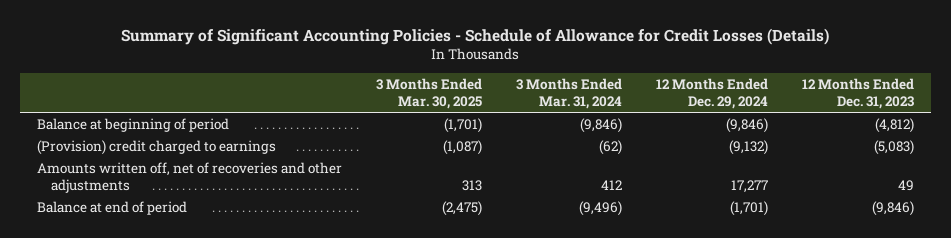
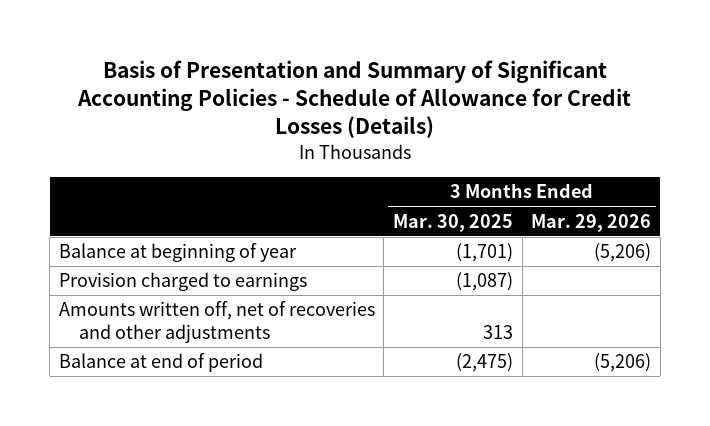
[121,27,830,45] Summary of Significant Accounting Policies - Schedule of Allowance for Credit Losses (Details) -> [76,59,631,139] Basis of Presentation and Summary of Significant Accounting Policies - Schedule of Allowance for Credit Losses (Details)
[515,77,622,110] 3 Months Ended Mar. 31, 2024 -> none
[655,77,768,110] 12 Months Ended Dec. 29, 2024 -> none
[802,77,915,110] 12 Months Ended Dec. 31, 2023 -> none
none -> [531,213,652,232] Mar. 29, 2026
[36,117,229,132] Balance at beginning of period -> [58,243,297,263] Balance at beginning of year
[36,139,276,155] (Provision) credit charged to earnings -> [58,272,307,292] Provision charged to earnings

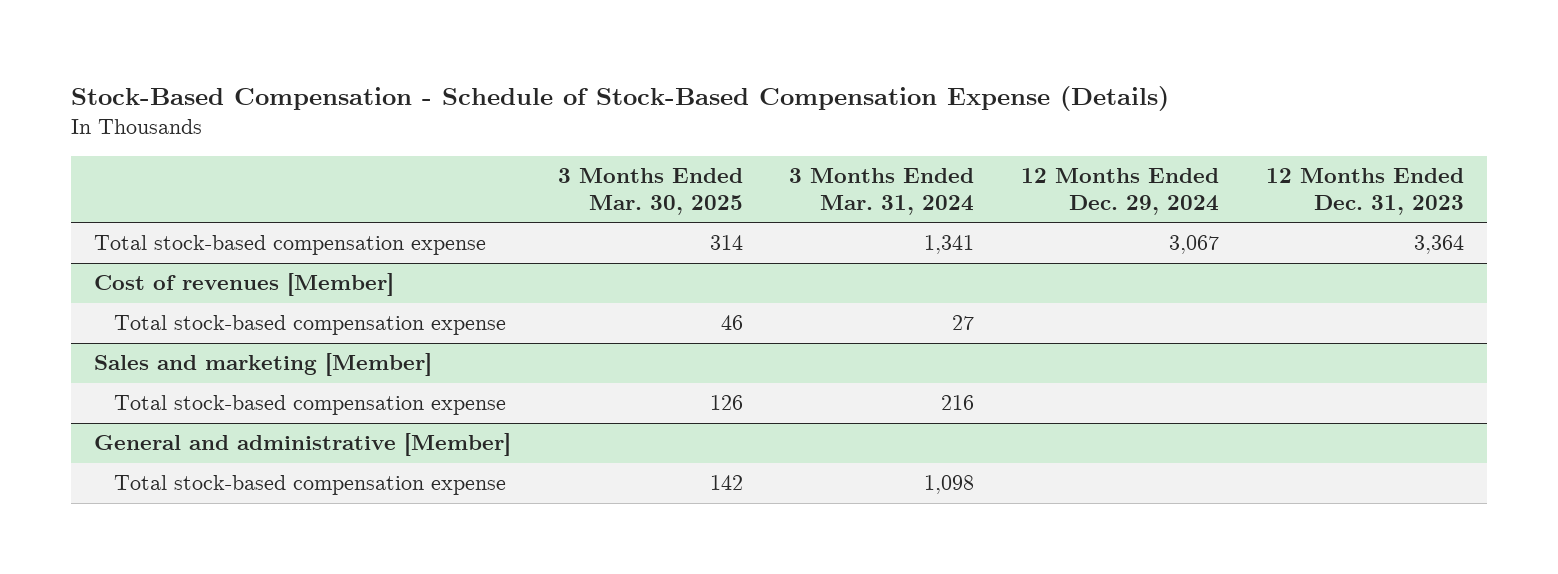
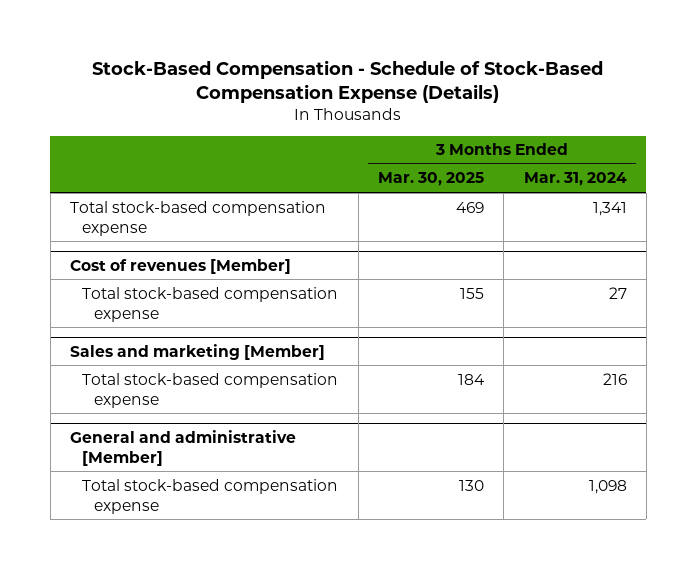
[1020,167,1219,215] 12 Months Ended Dec. 29, 2024 -> none
[1265,167,1464,215] 12 Months Ended Dec. 31, 2023 -> none
[709,235,743,251] 314 -> [455,201,484,213] 469
[720,315,743,331] 46 -> [459,287,484,299] 155
[709,395,743,411] 126 -> [457,373,485,385] 184
[709,475,743,491] 142 -> [458,479,484,491] 130

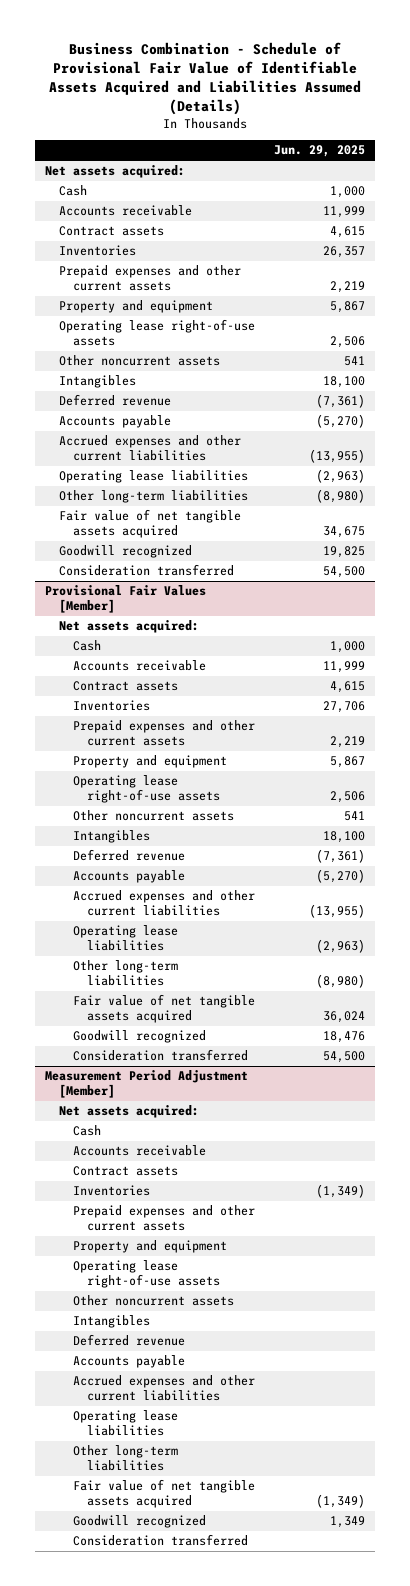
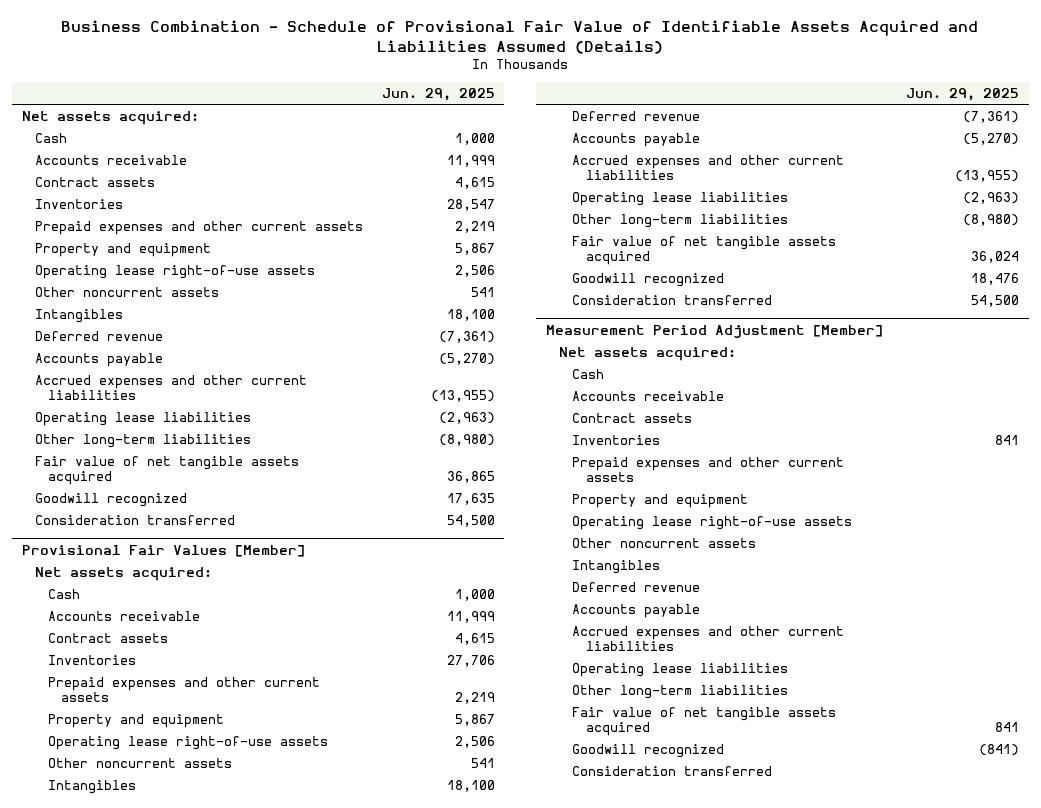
[323,246,366,259] 26,357 -> [446,199,495,212] 28,547
[323,526,366,539] 34,675 -> [446,470,495,483] 36,865
[323,546,366,559] 19,825 -> [446,493,495,506] 17,635
[316,1184,366,1199] (1,349) -> [995,435,1020,446] 841
[316,1494,366,1509] (1,349) -> [995,721,1020,732] 841
[330,1516,366,1529] 1,349 -> [979,744,1020,757] (841)

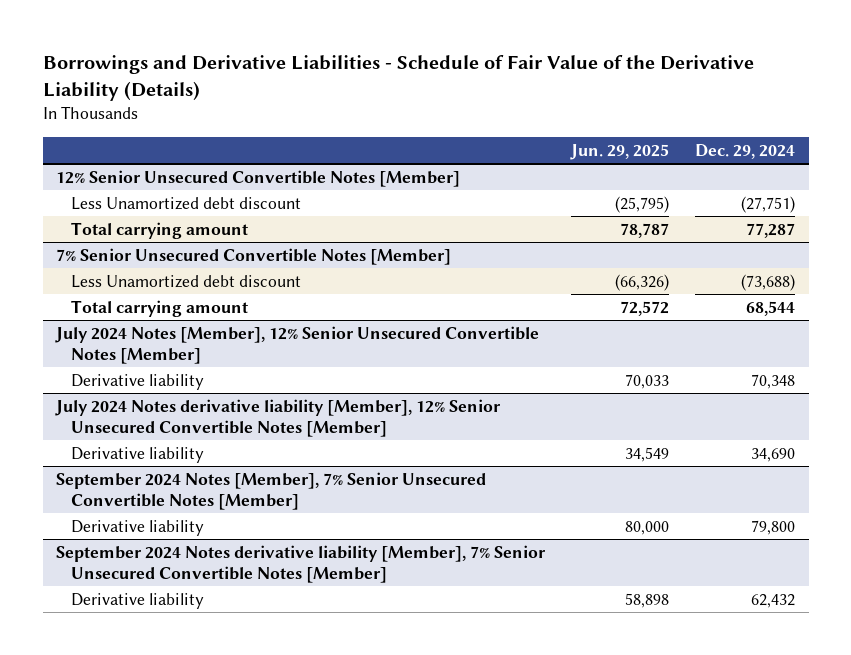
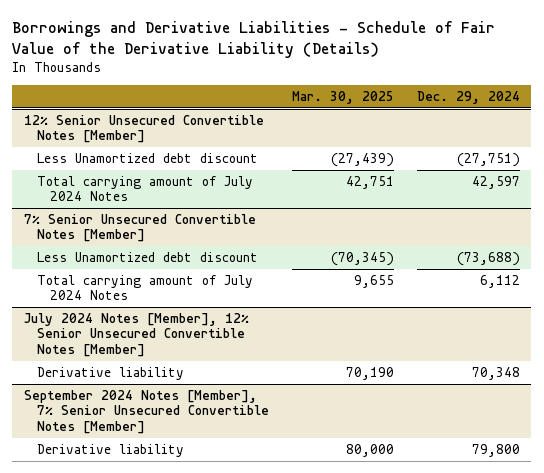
[570,143,670,160] Jun. 29, 2025 -> none
none -> [291,90,394,104] Mar. 30, 2025
[71,221,249,239] Total carrying amount -> [36,176,253,202] Total carrying amount of July 2024 Notes
[746,222,796,238] 77,287 -> [471,176,520,190] 42,597
[71,299,249,317] Total carrying amount -> [36,275,253,301] Total carrying amount of July 2024 Notes
[746,300,796,316] 68,544 -> [479,275,520,289] 6,112
[54,398,501,437] July 2024 Notes derivative liability [Member], 12% Senior Unsecured Convertible Notes [Member] -> none
[71,446,205,463] Derivative liability -> none
[55,544,546,583] September 2024 Notes derivative liability [Member], 7% Senior Unsecured Convertible Notes [Member] -> none
[71,592,205,609] Derivative liability -> none

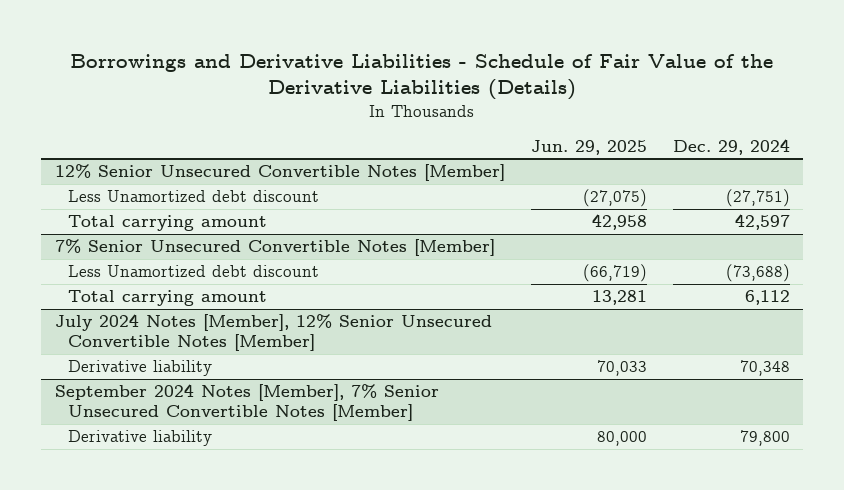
[12,21,496,58] Borrowings and Derivative Liabilities - Schedule of Fair Value of the Derivative Liability (Details) -> [70,53,774,100] Borrowings and Derivative Liabilities - Schedule of Fair Value of the Derivative Liabilities (Details)
[291,90,394,104] Mar. 30, 2025 -> none
none -> [530,139,647,155] Jun. 29, 2025
[36,176,253,202] Total carrying amount of July 2024 Notes -> [68,215,268,232] Total carrying amount
[36,275,253,301] Total carrying amount of July 2024 Notes -> [68,290,268,307] Total carrying amount

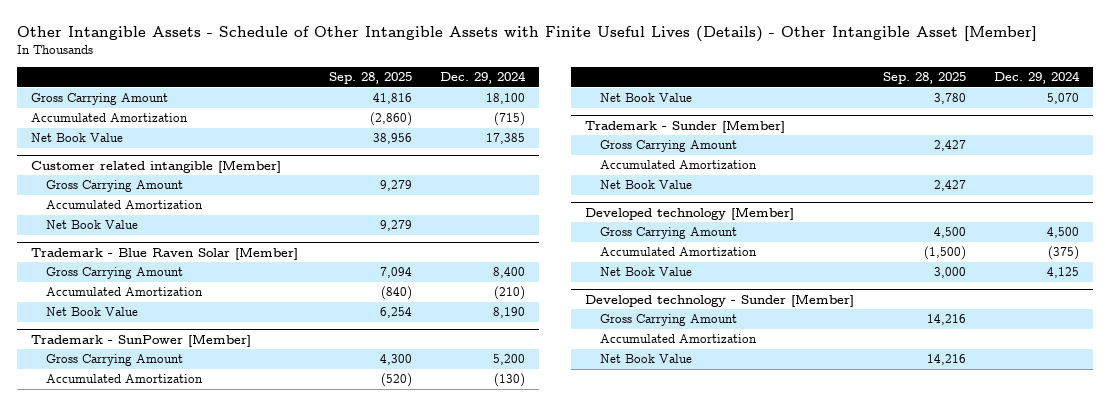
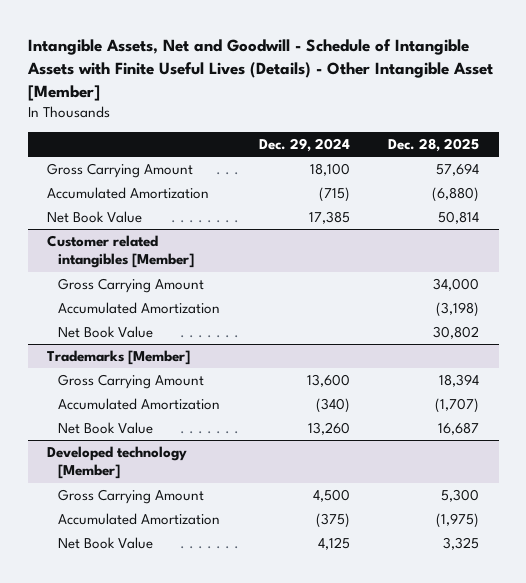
[17,26,1038,43] Other Intangible Assets - Schedule of Other Intangible Assets with Finite Useful Lives (Details) - Other Intangible Asset [Member] -> [26,38,493,101] Intangible Assets, Net and Goodwill - Schedule of Intangible Assets with Finite Useful Lives (Details) - Other Intangible Asset [Member]
[328,72,412,85] Sep. 28, 2025 -> none
none -> [388,138,480,153] Dec. 28, 2025
[46,180,184,193] Gross Carrying Amount -> none
[46,200,204,210] Accumulated Amortization -> none
[46,220,139,230] Net Book Value -> none
[31,247,299,261] Trademark - Blue Raven Solar [Member] -> none
[46,267,184,280] Gross Carrying Amount -> none
[46,287,204,297] Accumulated Amortization -> none
[46,307,139,317] Net Book Value -> none
[31,334,252,348] Trademark - SunPower [Member] -> none
[46,354,184,367] Gross Carrying Amount -> none
[46,374,204,384] Accumulated Amortization -> none
[600,93,693,103] Net Book Value -> none
[585,120,786,134] Trademark - Sunder [Member] -> none
[31,160,282,174] Customer related intangible [Member] -> [46,235,195,269] Customer related intangibles [Member]
none -> [46,350,190,366] Trademarks [Member]
none -> [58,374,205,390] Gross Carrying Amount
none -> [58,398,221,411] Accumulated Amortization
none -> [58,422,154,435] Net Book Value
[585,294,855,308] Developed technology - Sunder [Member] -> none
[600,314,738,327] Gross Carrying Amount -> none
[600,334,758,344] Accumulated Amortization -> none
[600,354,693,364] Net Book Value -> none

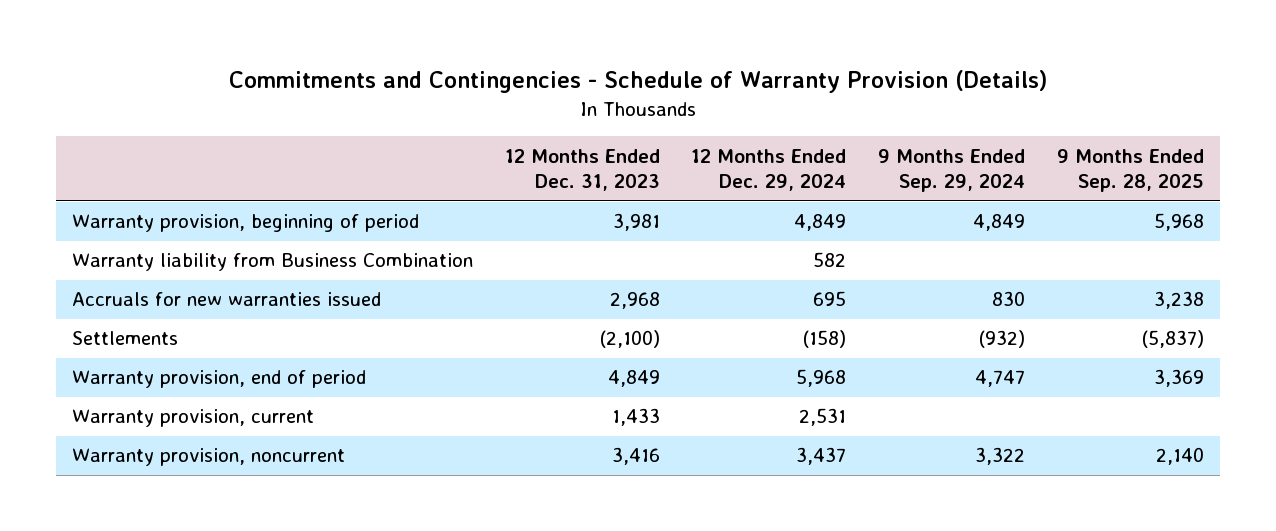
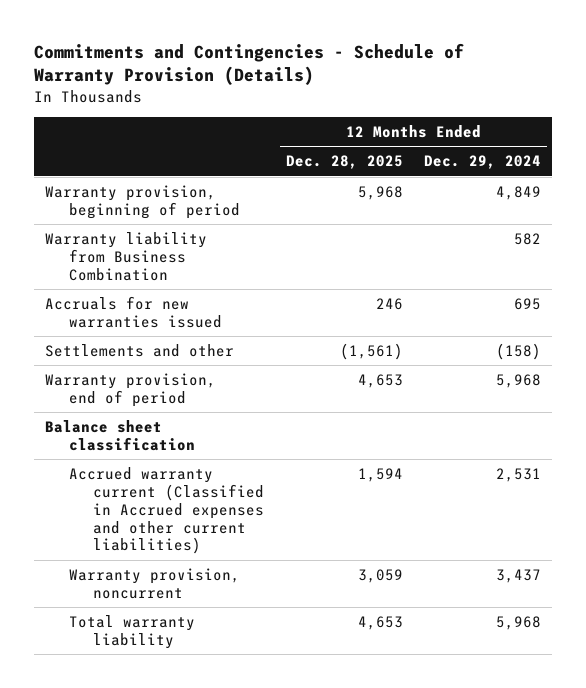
[504,148,660,192] 12 Months Ended Dec. 31, 2023 -> none
[878,148,1026,193] 9 Months Ended Sep. 29, 2024 -> none
[1057,148,1205,193] 9 Months Ended Sep. 28, 2025 -> none
none -> [285,155,403,170] Dec. 28, 2025
[71,331,178,346] Settlements -> [44,344,234,358] Settlements and other
none -> [44,420,195,451] Balance sheet classification
[71,409,314,428] Warranty provision, current -> [68,467,265,555] Accrued warranty current (Classified in Accrued expenses and other current liabilities)
none -> [68,615,195,649] Total warranty liability

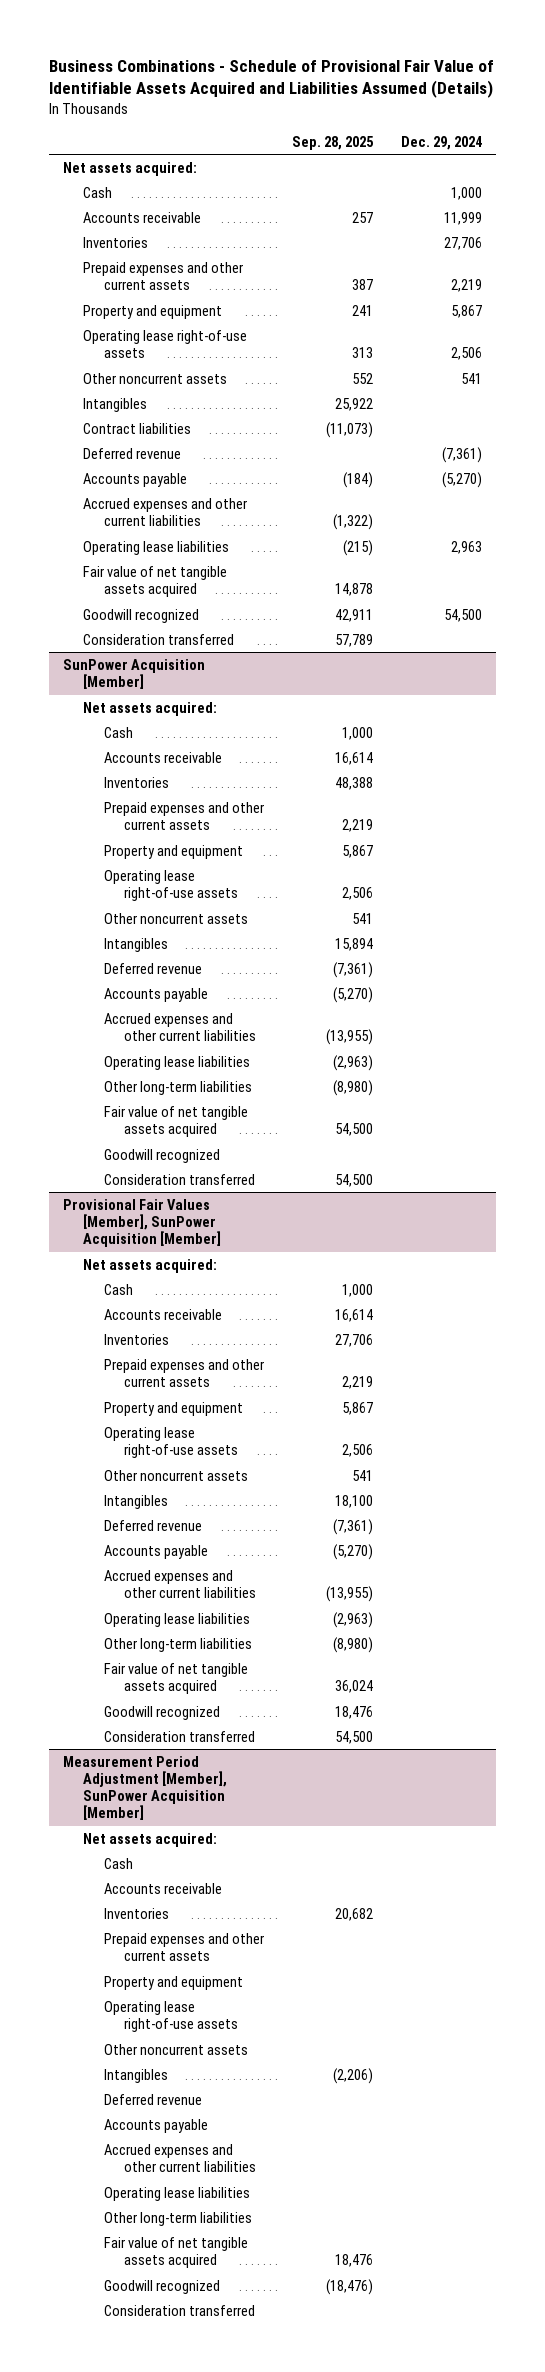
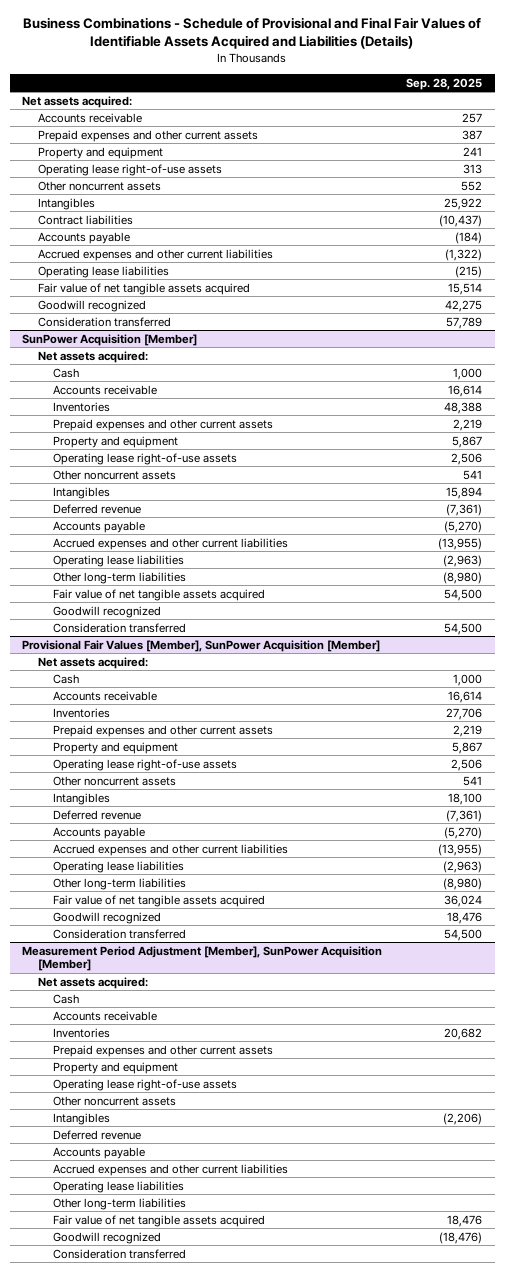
[49,59,495,99] Business Combinations - Schedule of Provisional Fair Value of Identifiable Assets Acquired and Liabilities Assumed (Details) -> [23,17,482,50] Business Combinations - Schedule of Provisional and Final Fair Values of Identifiable Assets Acquired and Liabilities (Details)
[400,135,482,150] Dec. 29, 2024 -> none
[83,186,113,198] Cash -> none
[83,236,149,248] Inventories -> none
[83,447,182,459] Deferred revenue -> none
[325,421,373,438] (11,073) -> [439,214,483,227] (10,437)
[334,583,373,597] 14,878 -> [448,282,483,295] 15,514
[334,608,373,622] 42,911 -> [445,299,483,312] 42,275

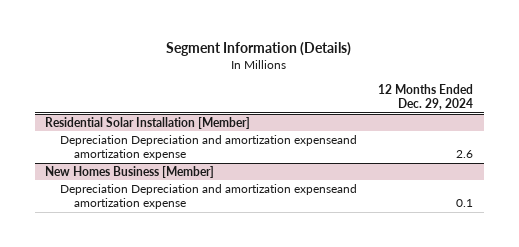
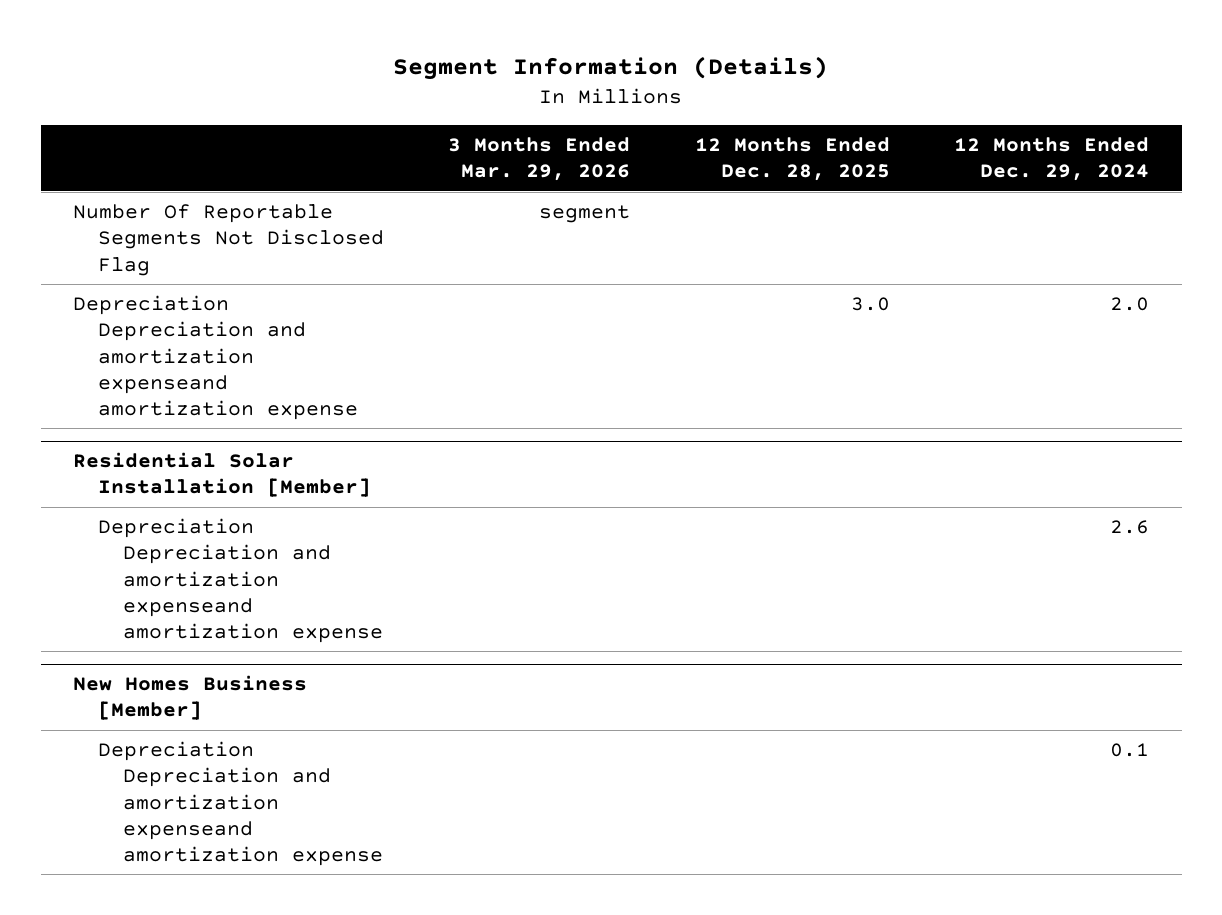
none -> [448,137,631,182] 3 Months Ended Mar. 29, 2026
none -> [694,137,890,182] 12 Months Ended Dec. 28, 2025
none -> [72,203,385,276] Number Of Reportable Segments Not Disclosed Flag
none -> [72,294,359,421] Depreciation Depreciation and amortization expenseand amortization expense

